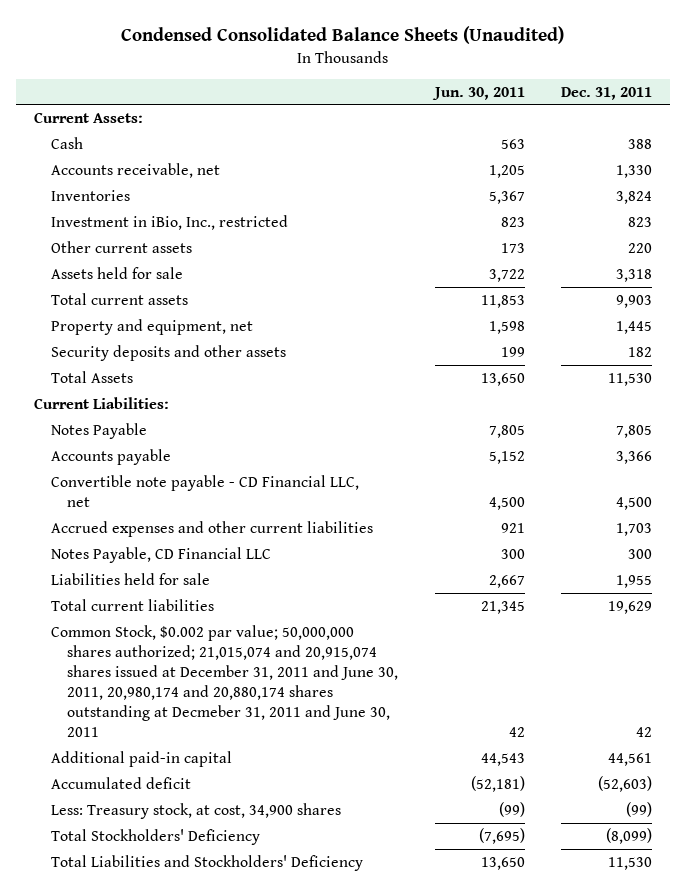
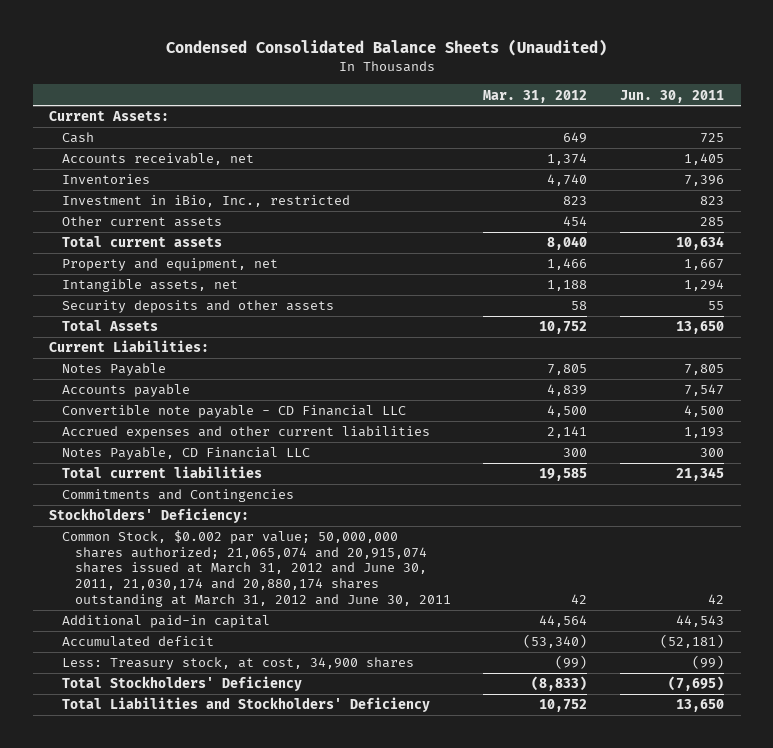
[560,86,652,100] Dec. 31, 2011 -> none
none -> [483,89,588,103] Mar. 31, 2012
[500,138,525,149] 563 -> [700,133,725,144] 725
[488,164,525,178] 1,205 -> [684,153,725,166] 1,405
[488,190,525,204] 5,367 -> [684,175,725,187] 7,396
[50,266,183,279] Assets held for sale -> none
[500,242,525,253] 173 -> [700,217,725,227] 285
[480,294,525,308] 11,853 -> [676,236,725,251] 10,634
[488,320,525,334] 1,598 -> [684,259,725,271] 1,667
none -> [61,279,238,293] Intangible assets, net
[500,346,525,357] 199 -> [708,301,725,311] 55
[488,450,525,464] 5,152 -> [684,384,725,397] 7,547
[50,474,359,507] Convertible note payable - CD Financial LLC, net -> [61,405,406,419] Convertible note payable - CD Financial LLC
[500,522,525,533] 921 -> [684,427,725,439] 1,193
[50,572,210,585] Liabilities held for sale -> none
none -> [61,489,294,503] Commitments and Contingencies
none -> [49,508,250,524] Stockholders' Deficiency:
[50,624,399,738] Common Stock, $0.002 par value; 50,000,000 shares authorized; 21,015,074 and 20,915,074 shares issued at December 31, 2011 and June 30, 2011, 20,980,174 and 20,880,174 shares outstanding at Decmeber 31, 2011 and June 30, 2011 -> [61,530,451,607] Common Stock, $0.002 par value; 50,000,000 shares authorized; 21,065,074 and 20,915,074 shares issued at March 31, 2012 and June 30, 2011, 21,030,174 and 20,880,174 shares outstanding at March 31, 2012 and June 30, 2011

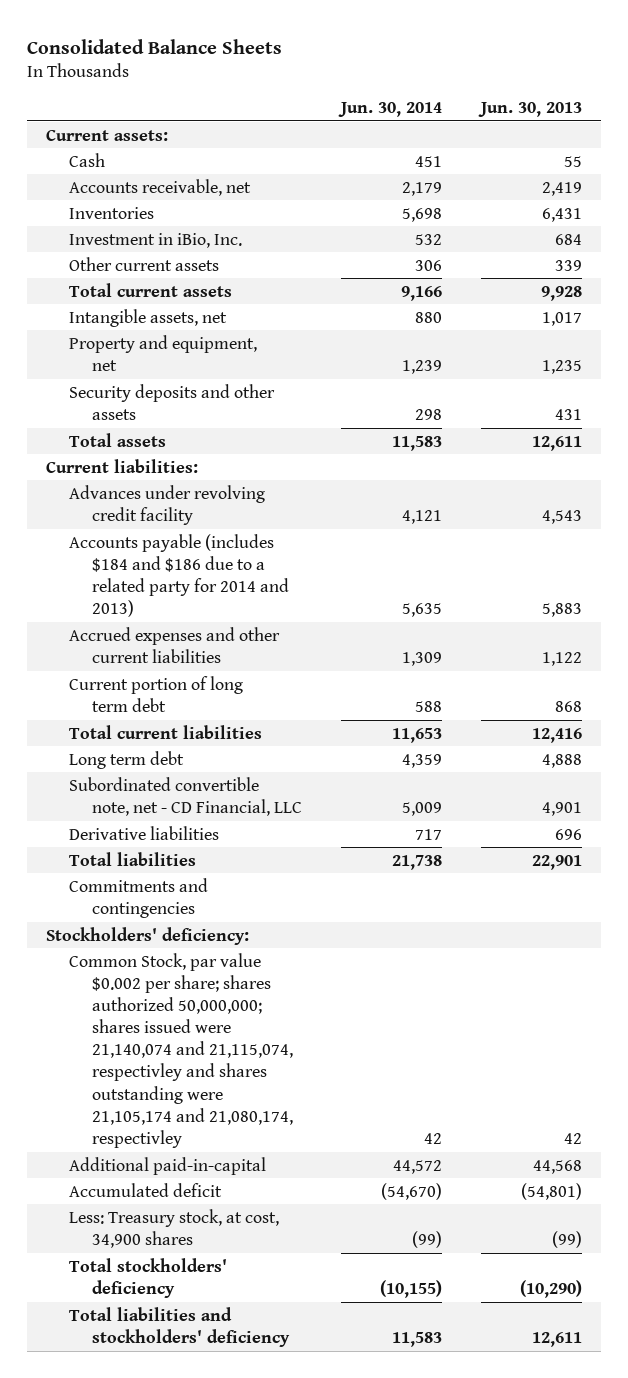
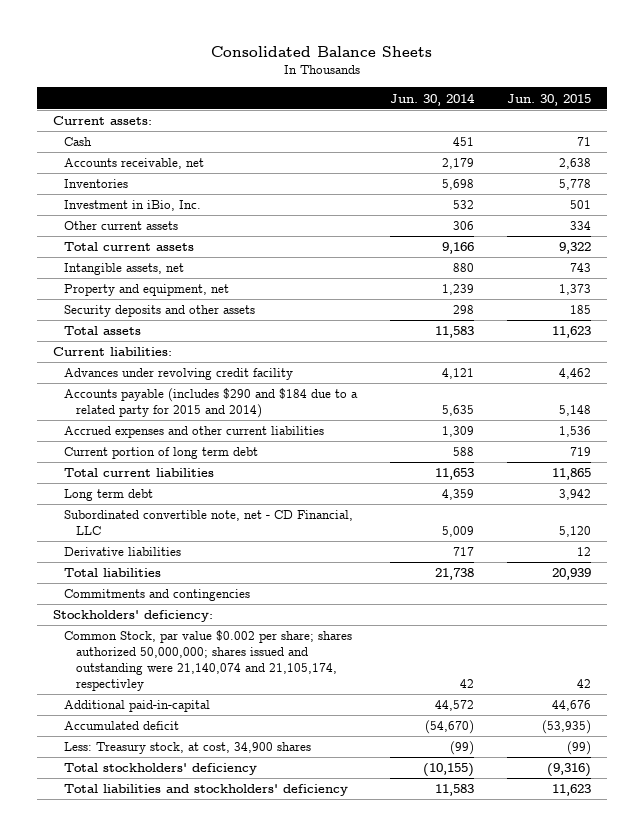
[477,101,582,117] Jun. 30, 2013 -> none
none -> [507,93,592,106] Jun. 30, 2015
[69,533,290,618] Accounts payable (includes $184 and $186 due to a related party for 2014 and 2013) -> [64,388,359,418] Accounts payable (includes $290 and $184 due to a related party for 2015 and 2014)
[69,952,294,1149] Common Stock, par value $0.002 per share; shares authorized 50,000,000; shares issued were 21,140,074 and 21,115,074, respectivley and shares outstanding were 21,105,174 and 21,080,174, respectivley -> [64,630,353,691] Common Stock, par value $0.002 per share; shares authorized 50,000,000; shares issued and outstanding were 21,140,074 and 21,105,174, respectivley

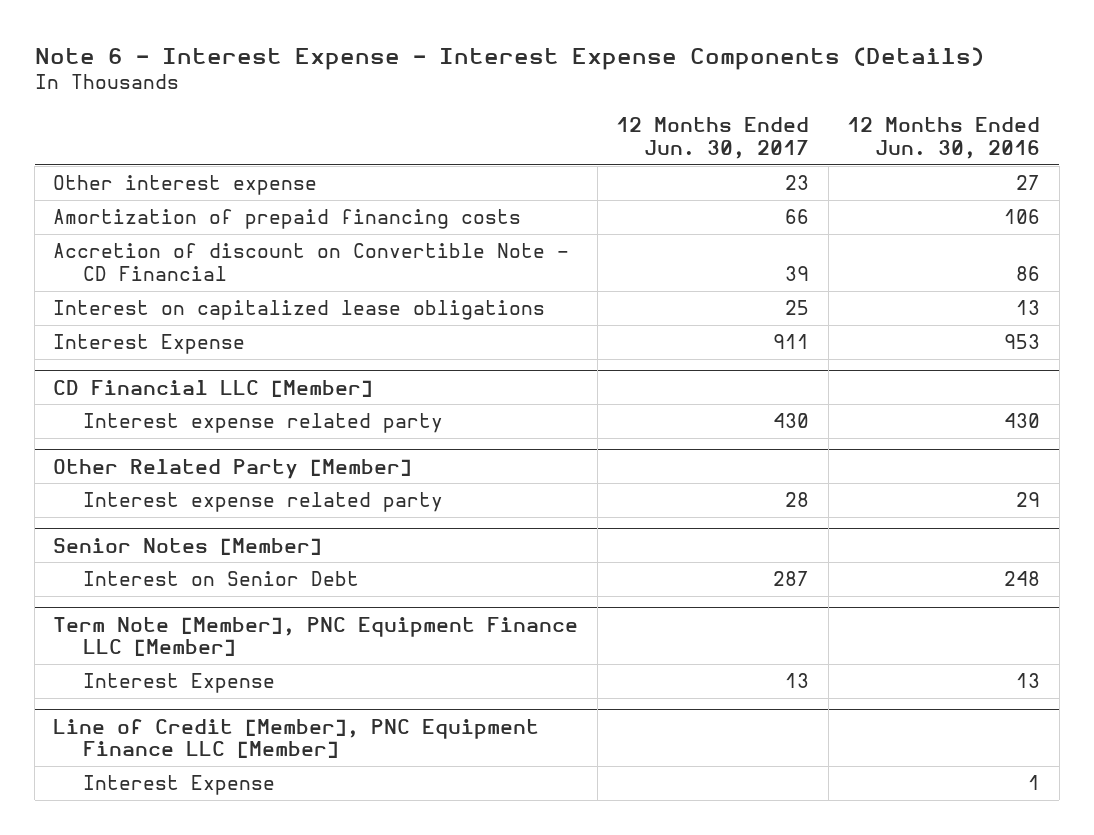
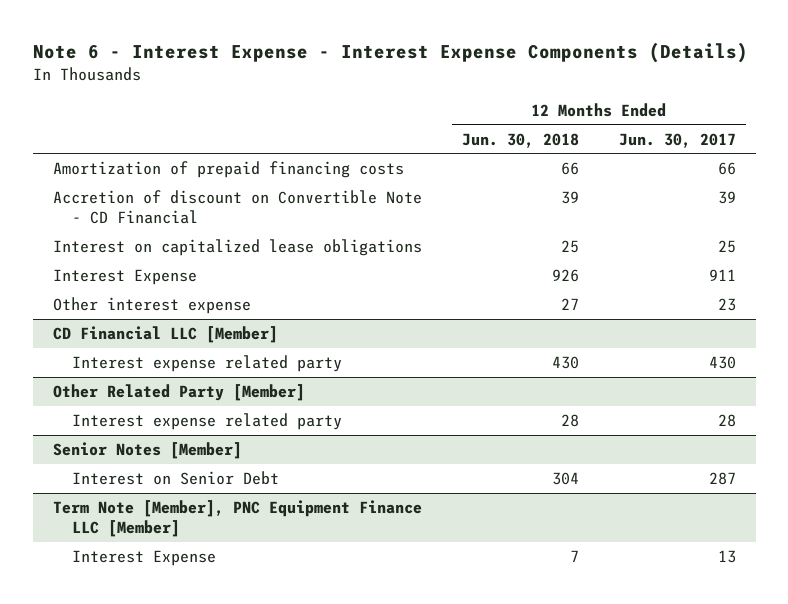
[847,117,1041,159] 12 Months Ended Jun. 30, 2016 -> none
none -> [461,132,579,148] Jun. 30, 2018
[53,175,318,196] Other interest expense -> [52,297,251,315] Other interest expense
[53,718,540,759] Line of Credit [Member], PNC Equipment Finance LLC [Member] -> none
[83,775,276,796] Interest Expense -> none

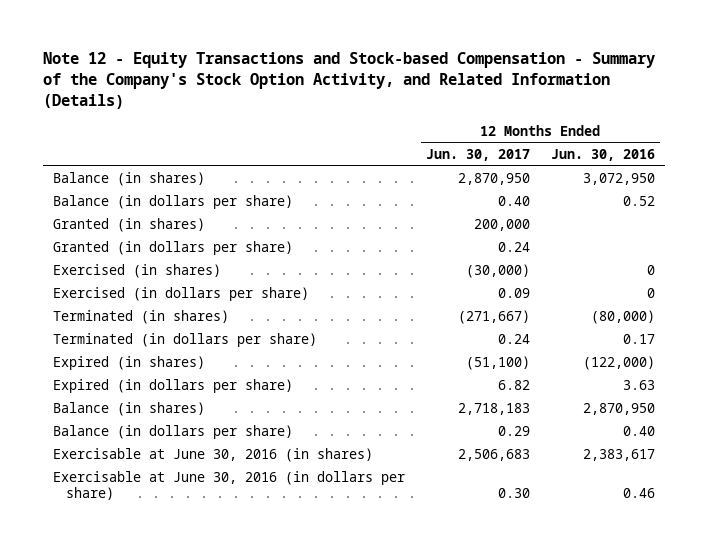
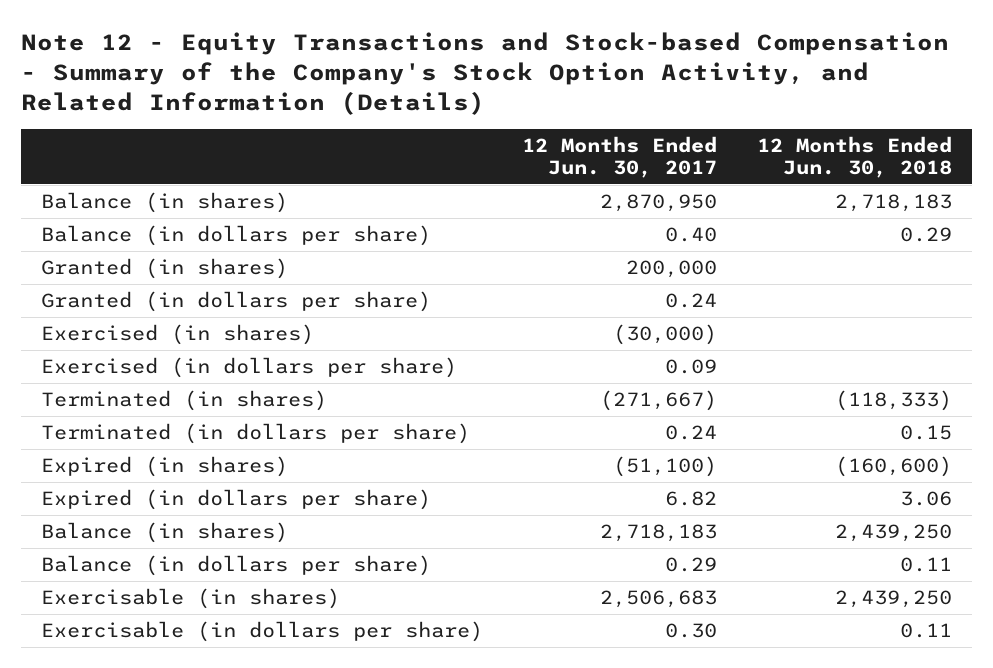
[550,148,655,161] Jun. 30, 2016 -> none
none -> [757,135,953,178] 12 Months Ended Jun. 30, 2018
[53,448,374,463] Exercisable at June 30, 2016 (in shares) -> [40,588,340,610] Exercisable (in shares)
[53,471,406,501] Exercisable at June 30, 2016 (in dollars per share) -> [40,621,483,643] Exercisable (in dollars per share)

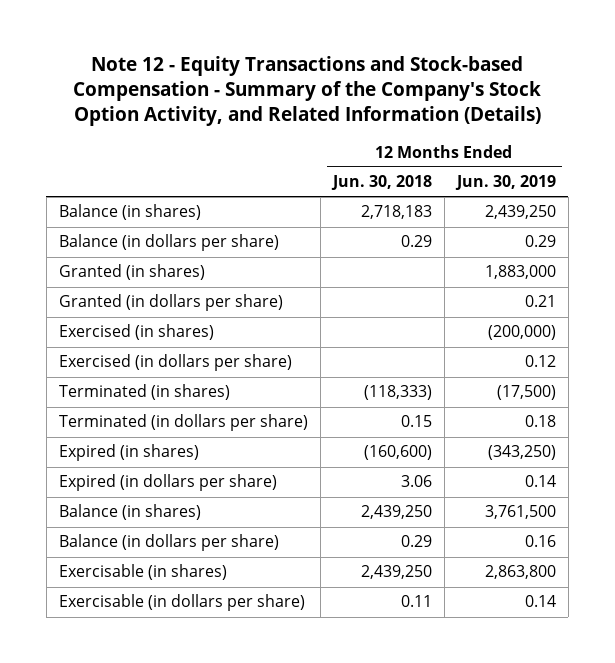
[522,135,718,178] 12 Months Ended Jun. 30, 2017 -> none
none -> [454,175,556,191] Jun. 30, 2019
[900,557,953,573] 0.11 -> [400,535,432,548] 0.29

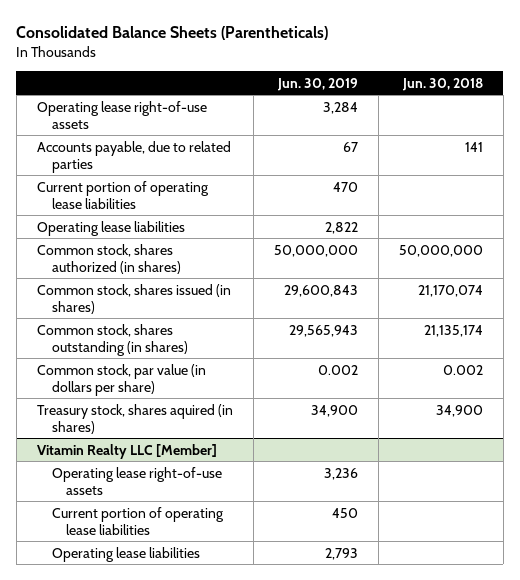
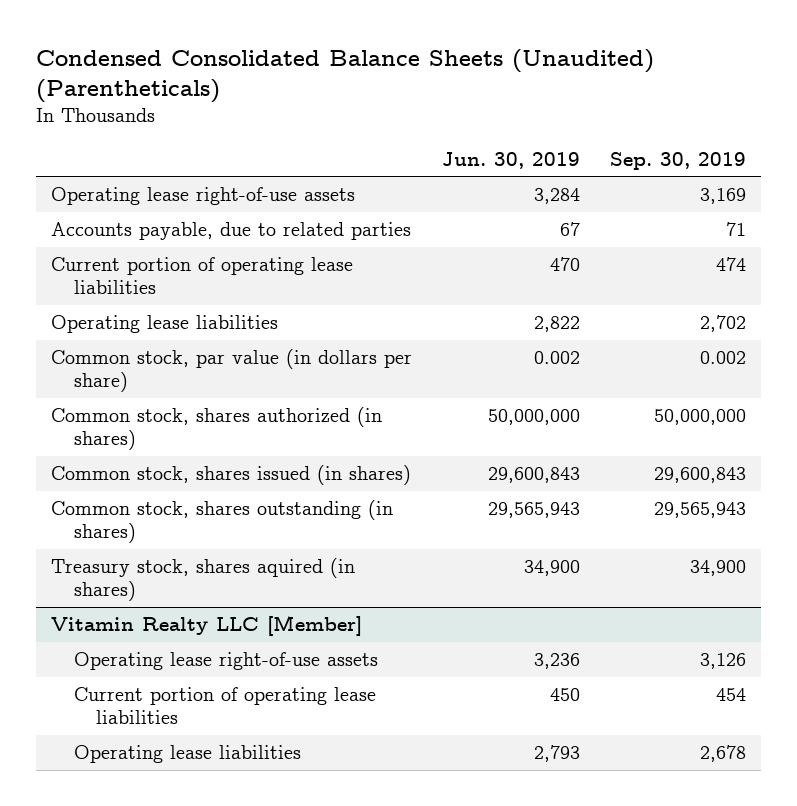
[16,26,329,41] Consolidated Balance Sheets (Parentheticals) -> [35,49,654,104] Condensed Consolidated Balance Sheets (Unaudited) (Parentheticals)
[401,77,483,91] Jun. 30, 2018 -> none
none -> [609,151,746,170] Sep. 30, 2019
[36,363,206,396] Common stock, par value (in dollars per share) -> [50,348,412,393] Common stock, par value (in dollars per share)

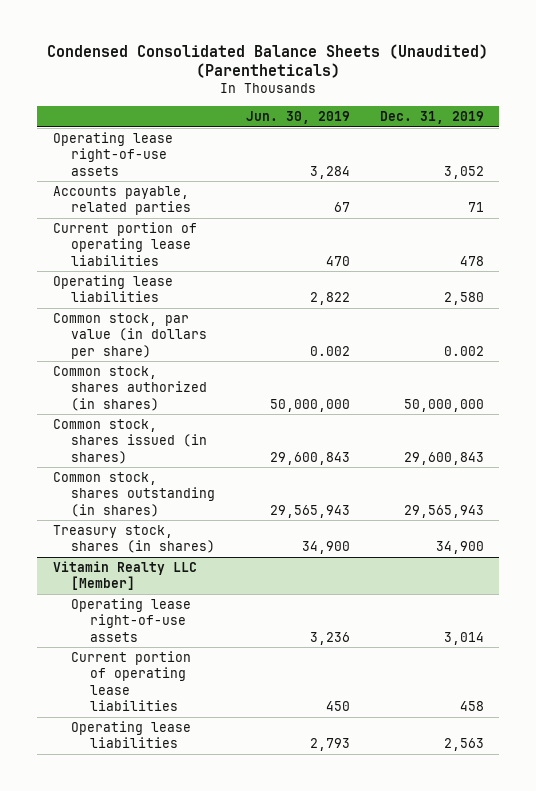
[609,151,746,170] Sep. 30, 2019 -> none
none -> [379,111,484,125] Dec. 31, 2019
[50,221,411,240] Accounts payable, due to related parties -> [52,185,192,216] Accounts payable, related parties
[50,557,355,602] Treasury stock, shares aquired (in shares) -> [52,524,216,554] Treasury stock, shares (in shares)

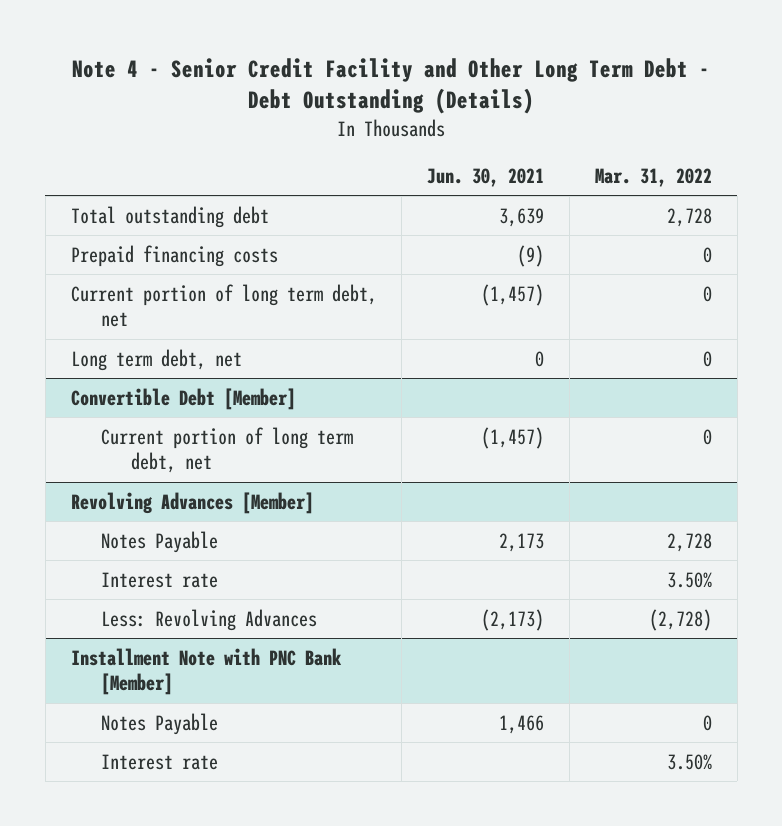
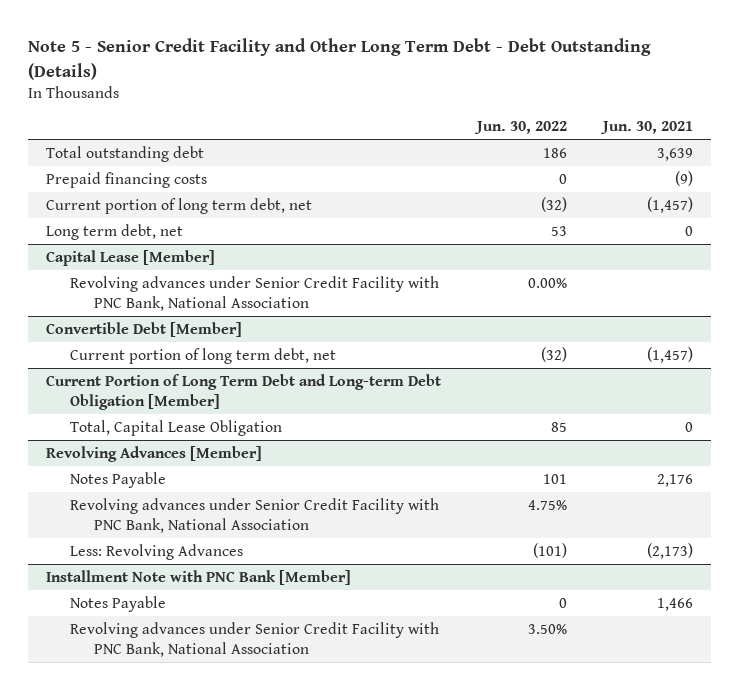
[72,57,711,115] Note 4 - Senior Credit Facility and Other Long Term Debt - Debt Outstanding (Details) -> [27,38,651,80] Note 5 - Senior Credit Facility and Other Long Term Debt - Debt Outstanding (Details)
[594,167,712,187] Mar. 31, 2022 -> none
none -> [473,121,567,135] Jun. 30, 2022
none -> [45,249,215,266] Capital Lease [Member]
none -> [70,275,440,311] Revolving advances under Senior Credit Facility with PNC Bank, National Association
none -> [45,373,441,410] Current Portion of Long Term Debt and Long-term Debt Obligation [Member]
none -> [70,419,283,436] Total, Capital Lease Obligation
[499,532,545,552] 2,173 -> [656,473,693,487] 2,176
[100,571,218,588] Interest rate -> [70,497,440,533] Revolving advances under Senior Credit Facility with PNC Bank, National Association
[100,753,218,770] Interest rate -> [70,621,440,657] Revolving advances under Senior Credit Facility with PNC Bank, National Association

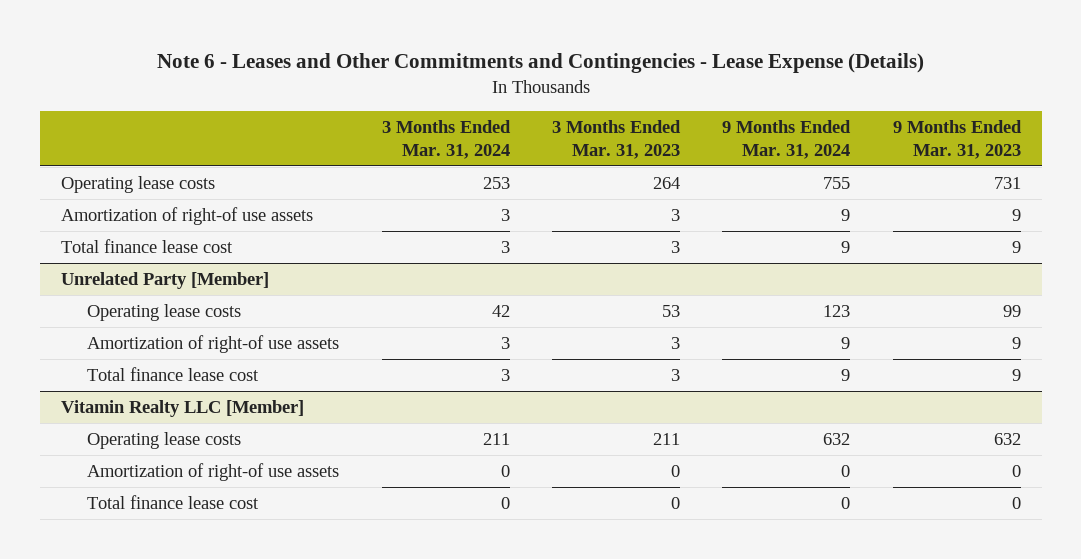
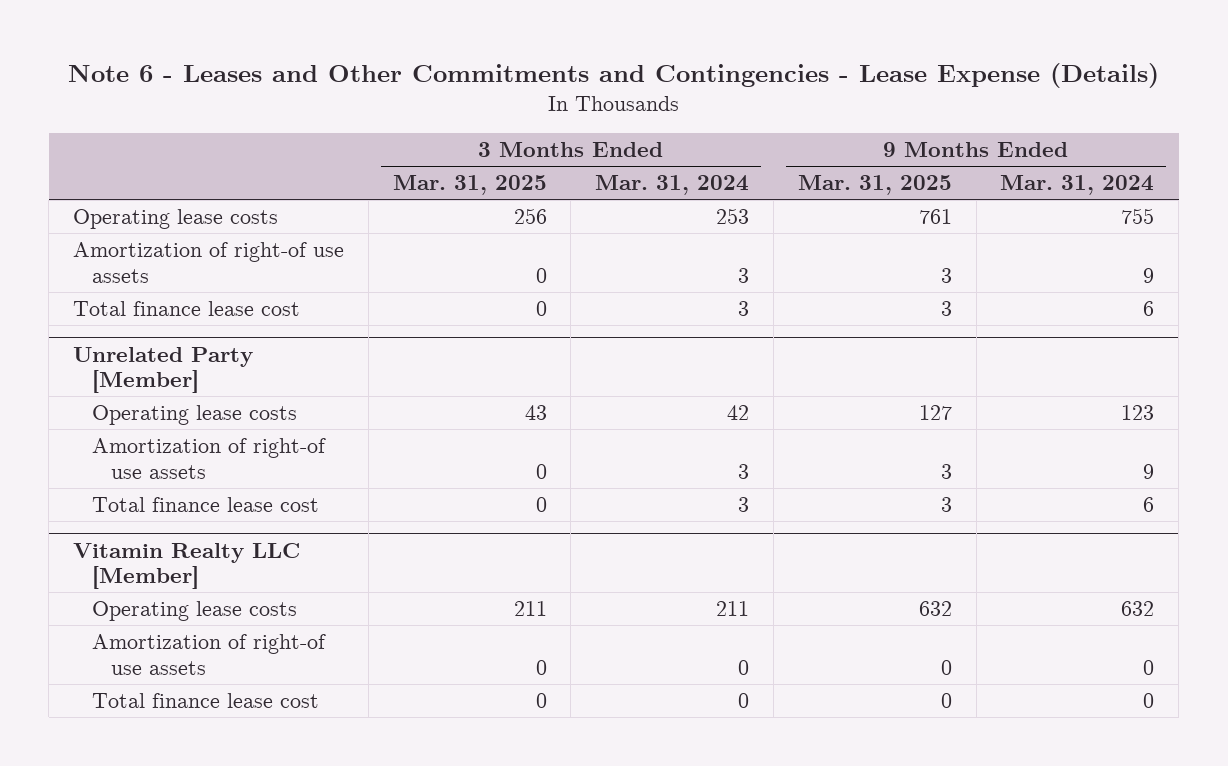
[551,120,681,159] 3 Months Ended Mar. 31, 2023 -> none
[892,120,1022,159] 9 Months Ended Mar. 31, 2023 -> none
none -> [392,175,547,196] Mar. 31, 2025
none -> [797,175,952,196] Mar. 31, 2025
[841,240,851,253] 9 -> [1143,300,1155,316] 6
[841,368,851,381] 9 -> [1143,496,1155,512] 6

